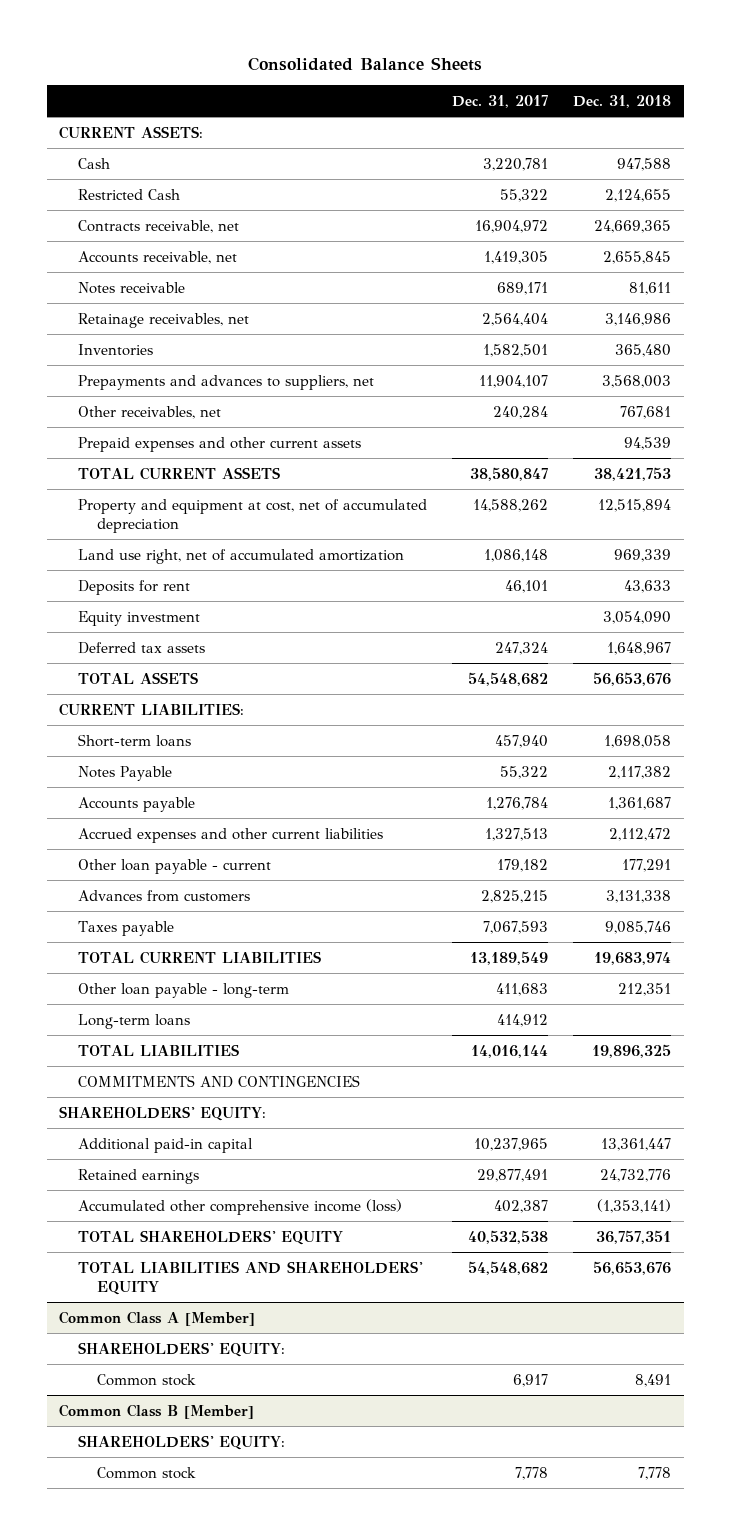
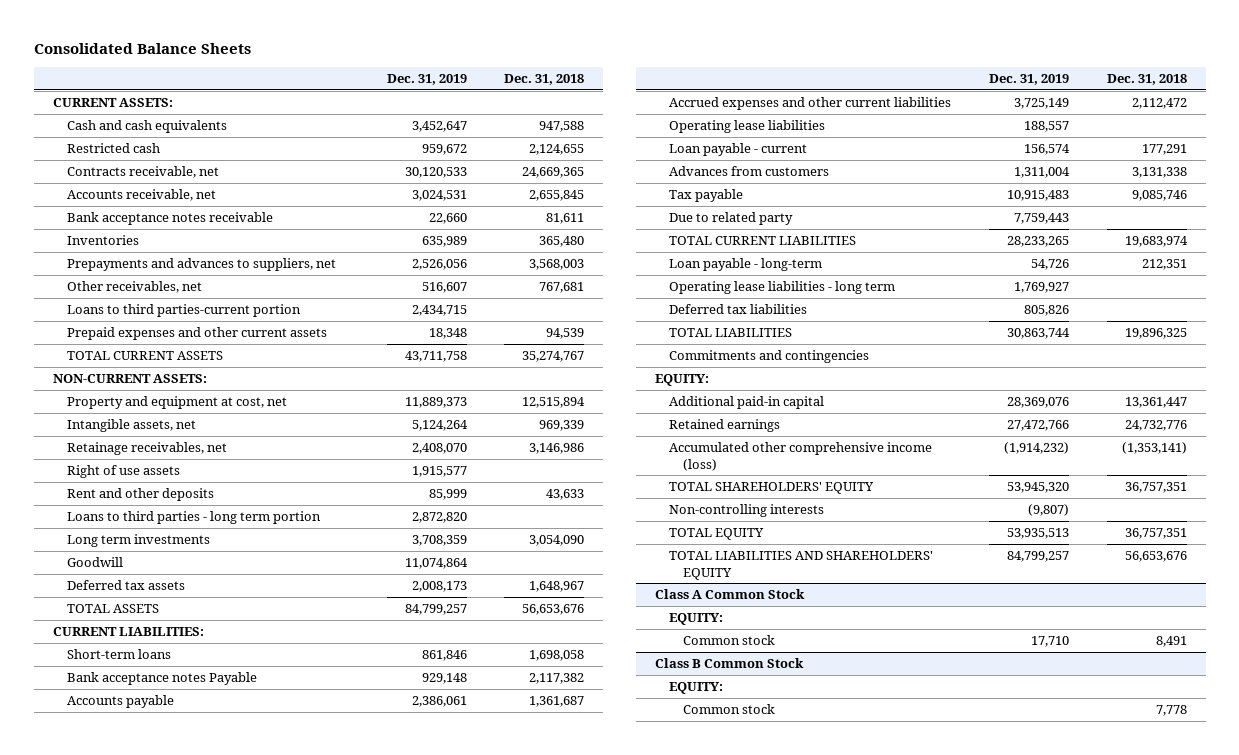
[452,94,549,108] Dec. 31, 2017 -> none
none -> [386,74,467,86] Dec. 31, 2019
[78,157,111,169] Cash -> [66,119,227,133] Cash and cash equivalents
[78,188,181,200] Restricted Cash -> [66,142,160,153] Restricted cash
[78,281,186,294] Notes receivable -> [66,211,273,225] Bank acceptance notes receivable
none -> [66,303,301,317] Loans to third parties-current portion
[594,466,672,481] 38,421,753 -> [522,350,585,362] 35,274,767
none -> [52,373,207,383] NON-CURRENT ASSETS:
[78,498,428,533] Property and equipment at cost, net of accumulated depreciation -> [66,395,287,409] Property and equipment at cost, net
[78,548,405,564] Land use right, net of accumulated amortization -> [66,418,196,432] Intangible assets, net
[78,312,250,328] Retainage receivables, net -> [66,441,227,455] Retainage receivables, net
none -> [66,464,180,478] Right of use assets
[78,579,191,595] Deposits for rent -> [66,487,214,501] Rent and other deposits
none -> [66,510,321,524] Loans to third parties - long term portion
[78,610,201,626] Equity investment -> [66,533,210,547] Long term investments
none -> [66,556,123,567] Goodwill
[78,765,173,781] Notes Payable -> [66,671,257,685] Bank acceptance notes Payable
none -> [668,119,825,133] Operating lease liabilities
[78,858,272,874] Other loan payable - current -> [668,142,807,156] Loan payable - current
[78,920,175,936] Taxes payable -> [668,188,743,202] Tax payable
none -> [668,211,793,225] Due to related party
[78,982,290,998] Other loan payable - long-term -> [668,257,822,271] Loan payable - long-term
[78,1013,191,1029] Long-term loans -> [668,280,895,294] Operating lease liabilities - long term
none -> [668,303,807,314] Deferred tax liabilities
[78,1074,361,1088] COMMITMENTS AND CONTINGENCIES -> [668,349,869,363] Commitments and contingencies
[59,1105,267,1121] SHAREHOLDERS' EQUITY: -> [654,373,709,386] EQUITY:
none -> [668,503,824,517] Non-controlling interests
none -> [668,527,764,540] TOTAL EQUITY
[59,1310,256,1326] Common Class A [Member] -> [654,588,805,599] Class A Common Stock
[78,1341,286,1357] SHAREHOLDERS' EQUITY: -> [668,612,723,625] EQUITY:
[59,1403,255,1419] Common Class B [Member] -> [654,657,804,668] Class B Common Stock
[78,1434,286,1450] SHAREHOLDERS' EQUITY: -> [668,681,723,694] EQUITY:

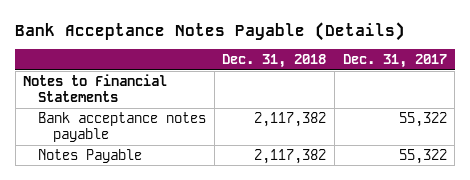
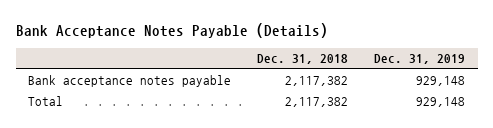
[342,54,447,69] Dec. 31, 2017 -> none
none -> [373,54,465,65] Dec. 31, 2019
[23,73,168,103] Notes to Financial Statements -> none
[38,148,143,163] Notes Payable -> [28,96,64,107] Total

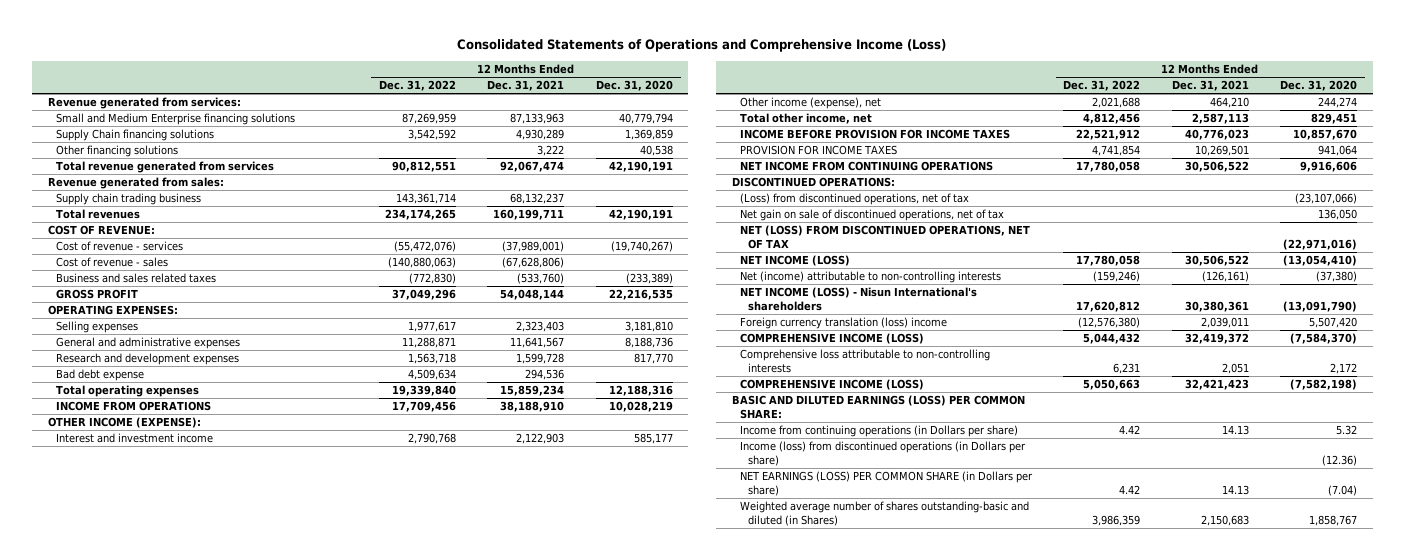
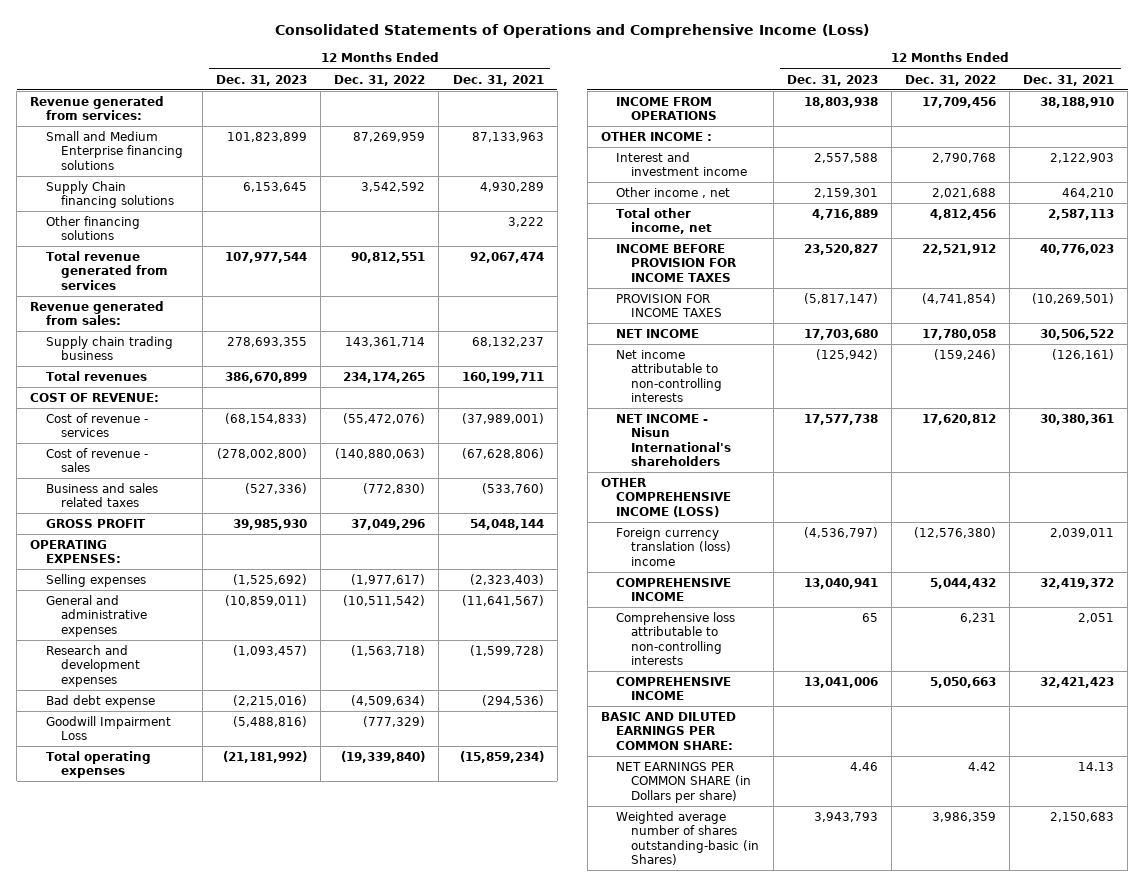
[595,80,673,92] Dec. 31, 2020 -> none
none -> [216,74,308,86] Dec. 31, 2023
[408,321,457,333] 1,977,617 -> [351,573,426,585] (1,977,617)
[516,321,565,333] 2,323,403 -> [469,573,544,585] (2,323,403)
[402,337,457,349] 11,288,871 -> [343,594,426,606] (10,511,542)
[510,337,565,349] 11,641,567 -> [461,594,544,606] (11,641,567)
[408,353,457,365] 1,563,718 -> [351,644,426,656] (1,563,718)
[516,353,565,365] 1,599,728 -> [469,644,544,656] (1,599,728)
[408,369,457,381] 4,509,634 -> [351,694,426,706] (4,509,634)
[525,369,565,381] 294,536 -> [481,694,544,706] (294,536)
none -> [45,715,171,741] Goodwill Impairment Loss
[392,385,457,397] 19,339,840 -> [341,750,426,763] (19,339,840)
[500,385,565,397] 15,859,234 -> [459,750,544,763] (15,859,234)
[47,417,201,429] OTHER INCOME (EXPENSE): -> [601,131,713,141] OTHER INCOME :
[740,97,882,110] Other income (expense), net -> [616,186,731,198] Other income , net
[740,161,994,172] NET INCOME FROM CONTINUING OPERATIONS -> none
[731,177,895,188] DISCONTINUED OPERATIONS: -> none
[740,193,970,206] (Loss) from discontinued operations, net of tax -> none
[740,209,1005,222] Net gain on sale of discontinued operations, net of tax -> none
[740,225,1031,249] NET (LOSS) FROM DISCONTINUED OPERATIONS, NET OF TAX -> none
[1092,145,1141,157] 4,741,854 -> [921,292,996,304] (4,741,854)
[1194,145,1249,157] 10,269,501 -> [1032,292,1115,304] (10,269,501)
[740,255,851,267] NET INCOME (LOSS) -> [616,328,700,338] NET INCOME
[740,271,1002,284] Net (income) attributable to non-controlling interests -> [616,349,723,402] Net income attributable to non-controlling interests
[740,287,978,311] NET INCOME (LOSS) - Nisun International's shareholders -> [616,413,732,466] NET INCOME - Nisun International's shareholders
none -> [601,477,732,517] OTHER COMPREHENSIVE INCOME (LOSS)
[740,333,925,345] COMPREHENSIVE INCOME (LOSS) -> [616,577,732,602] COMPREHENSIVE INCOME
[740,425,1019,438] Income from continuing operations (in Dollars per share) -> none
[740,441,1027,466] Income (loss) from discontinued operations (in Dollars per share) -> none
[740,379,925,391] COMPREHENSIVE INCOME (LOSS) -> [616,676,732,701] COMPREHENSIVE INCOME
[731,395,1025,419] BASIC AND DILUTED EARNINGS (LOSS) PER COMMON SHARE: -> [601,711,737,750] BASIC AND DILUTED EARNINGS PER COMMON SHARE:
[740,471,1034,496] NET EARNINGS (LOSS) PER COMMON SHARE (in Dollars per share) -> [616,761,752,803] NET EARNINGS PER COMMON SHARE (in Dollars per share)
[740,501,1030,526] Weighted average number of shares outstanding-basic and diluted (in Shares) -> [616,810,760,865] Weighted average number of shares outstanding-basic (in Shares)

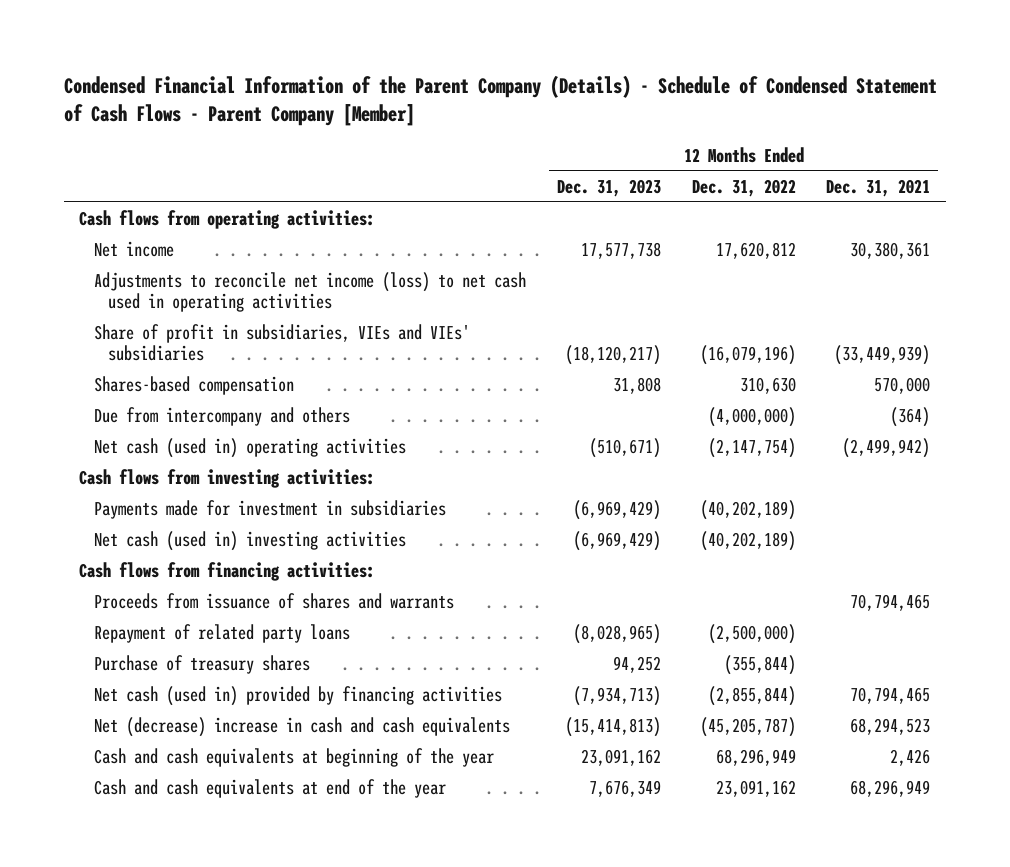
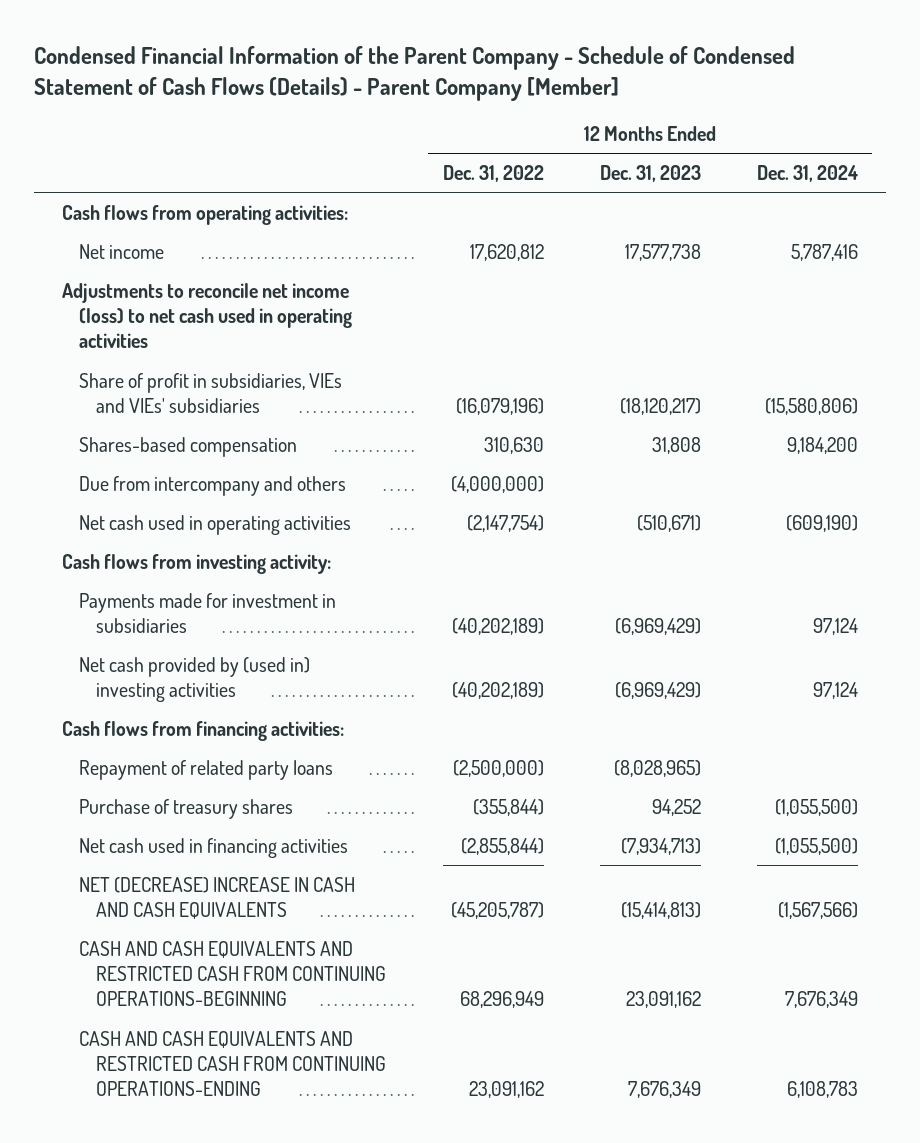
[63,74,937,127] Condensed Financial Information of the Parent Company (Details) - Schedule of Condensed Statement of Cash Flows - Parent Company [Member] -> [34,46,796,101] Condensed Financial Information of the Parent Company - Schedule of Condensed Statement of Cash Flows (Details) - Parent Company [Member]
[826,178,931,197] Dec. 31, 2021 -> none
none -> [757,164,859,182] Dec. 31, 2024
[93,437,406,458] Net cash (used in) operating activities -> [79,514,352,535] Net cash used in operating activities
[79,468,376,488] Cash flows from investing activities: -> [62,553,332,574] Cash flows from investing activity:
[93,530,406,551] Net cash (used in) investing activities -> [79,656,311,703] Net cash provided by (used in) investing activities
[93,592,454,609] Proceeds from issuance of shares and warrants -> none
[93,685,502,706] Net cash (used in) provided by financing activities -> [79,837,349,858] Net cash used in financing activities
[93,716,510,737] Net (decrease) increase in cash and cash equivalents -> [79,876,356,920] NET (DECREASE) INCREASE IN CASH AND CASH EQUIVALENTS
[93,747,494,767] Cash and cash equivalents at beginning of the year -> [79,940,387,1007] CASH AND CASH EQUIVALENTS AND RESTRICTED CASH FROM CONTINUING OPERATIONS-BEGINNING
[93,778,446,798] Cash and cash equivalents at end of the year -> [79,1030,387,1097] CASH AND CASH EQUIVALENTS AND RESTRICTED CASH FROM CONTINUING OPERATIONS-ENDING

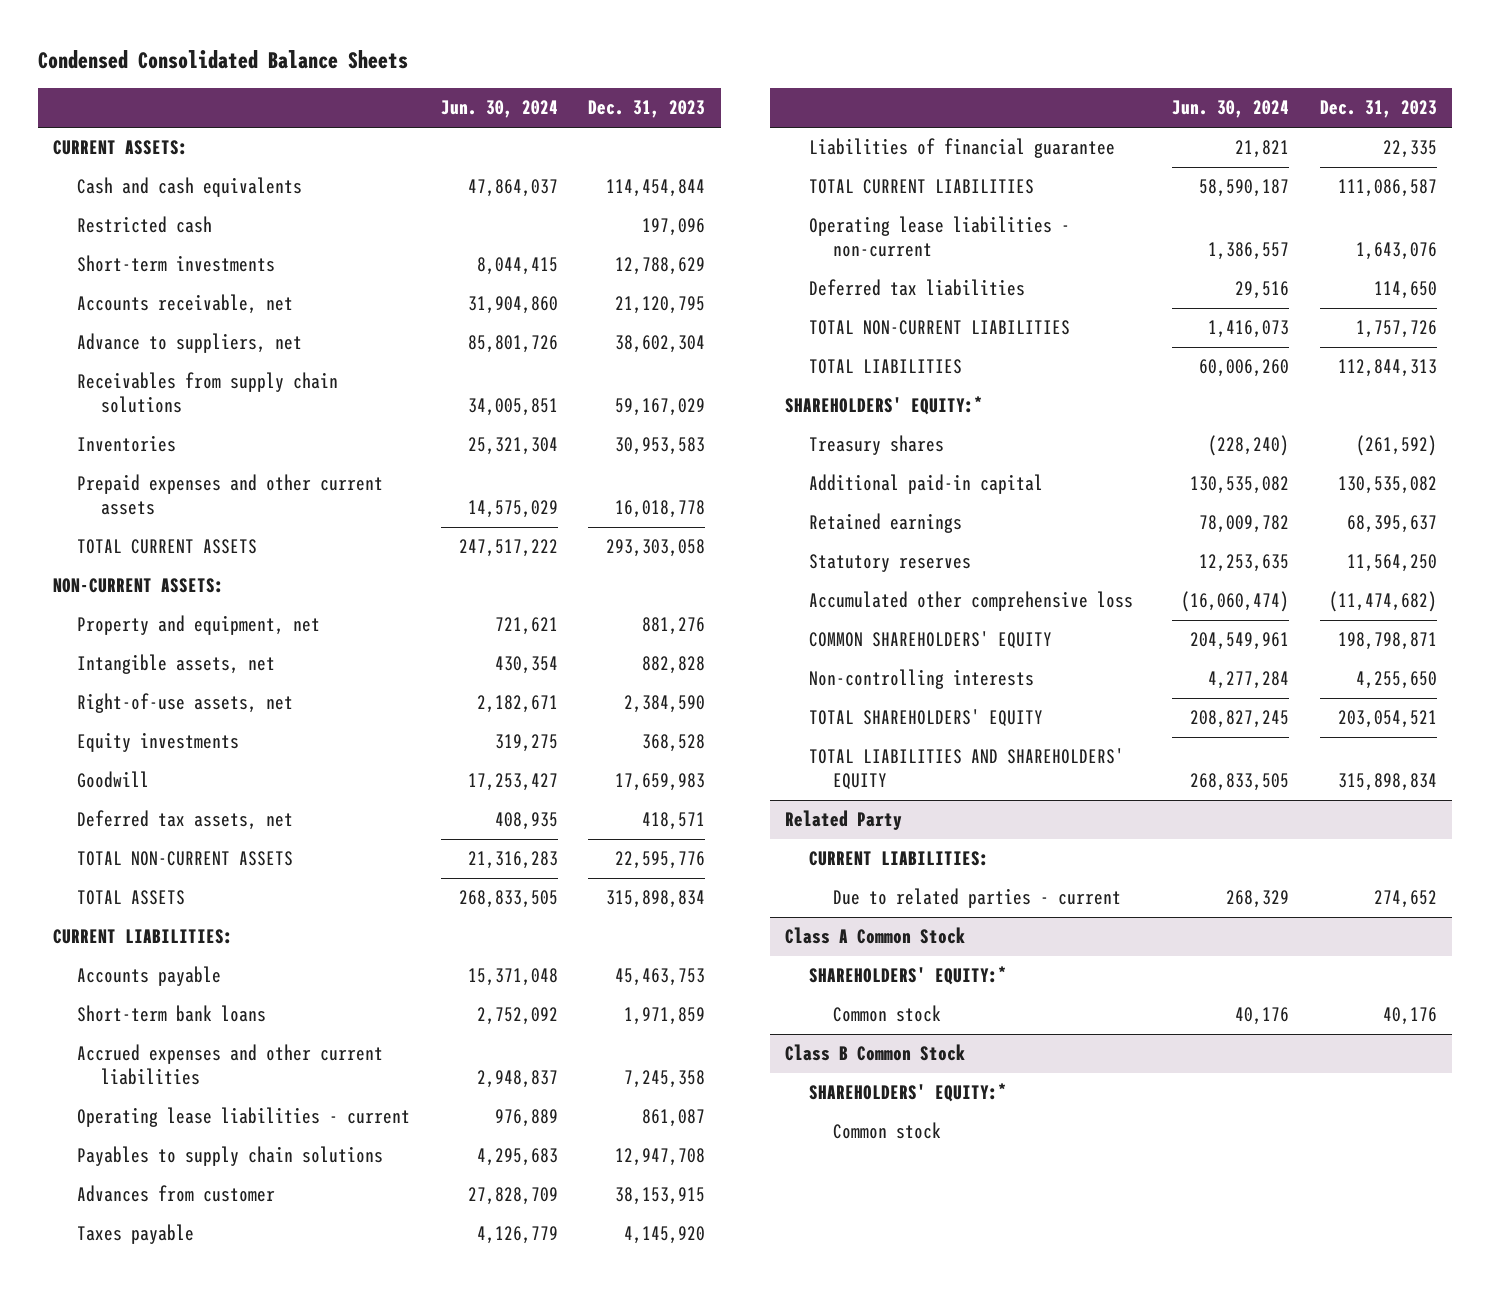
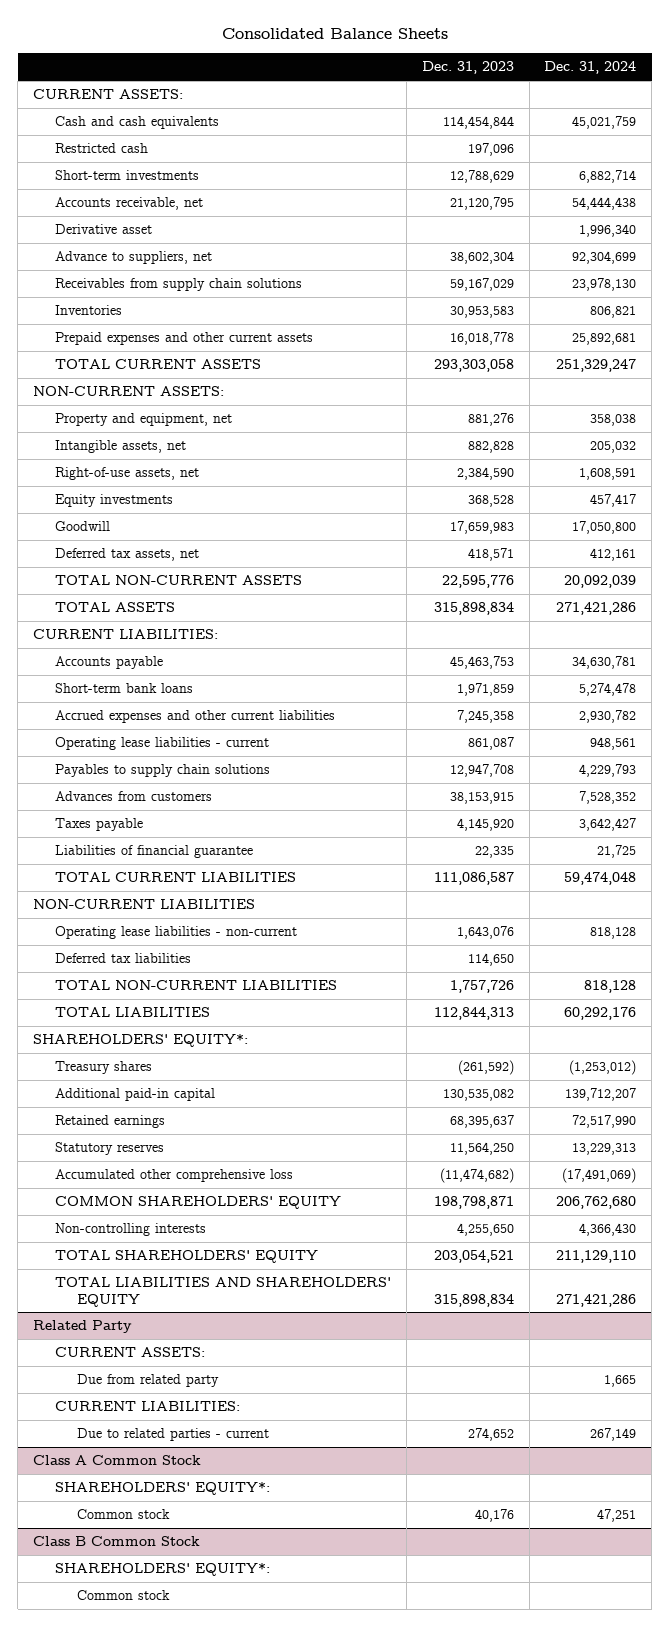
[37,50,408,70] Condensed Consolidated Balance Sheets -> [221,28,448,40] Consolidated Balance Sheets
[440,100,558,119] Jun. 30, 2024 -> none
none -> [544,61,637,75] Dec. 31, 2024
none -> [55,224,153,235] Derivative asset
[77,1185,276,1203] Advances from customer -> [55,791,213,802] Advances from customers
none -> [33,899,256,910] NON-CURRENT LIABILITIES
[784,396,983,416] SHAREHOLDERS' EQUITY:* -> [33,1034,249,1048] SHAREHOLDERS' EQUITY*:
none -> [55,1347,206,1358] CURRENT ASSETS:
none -> [76,1374,219,1388] Due from related party
[808,966,1007,986] SHAREHOLDERS' EQUITY:* -> [55,1482,271,1496] SHAREHOLDERS' EQUITY*:
[808,1083,1007,1103] SHAREHOLDERS' EQUITY:* -> [55,1563,271,1577] SHAREHOLDERS' EQUITY*:

